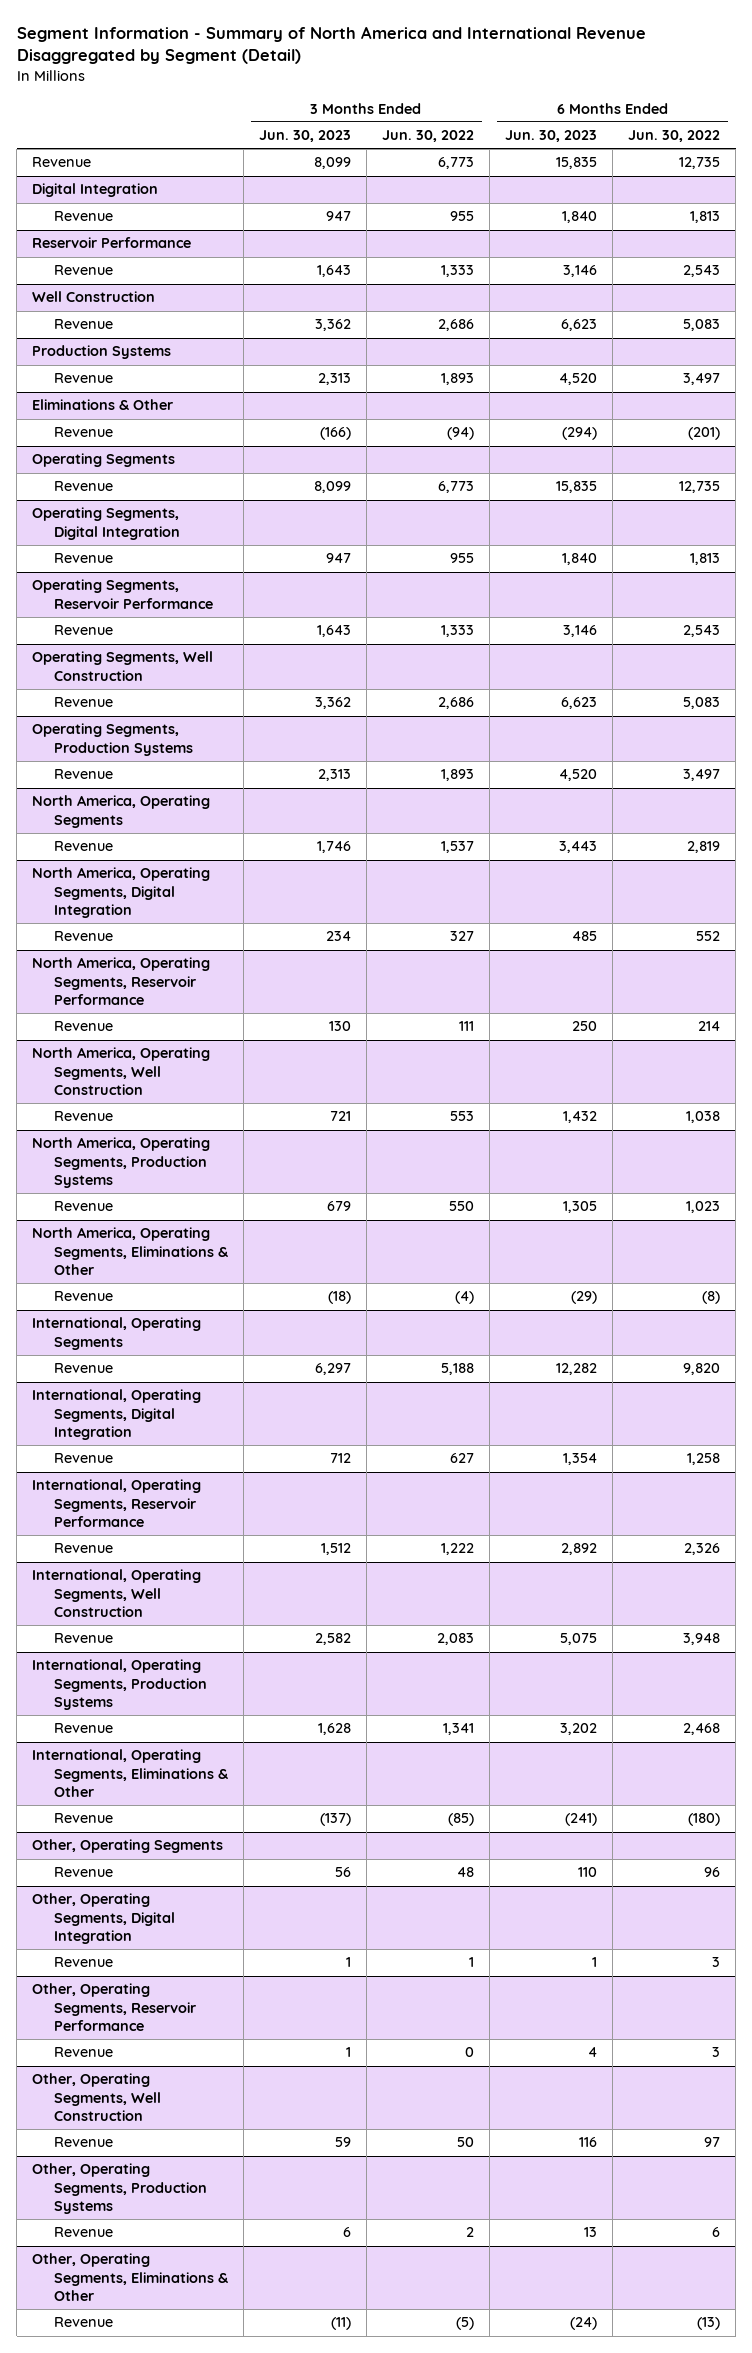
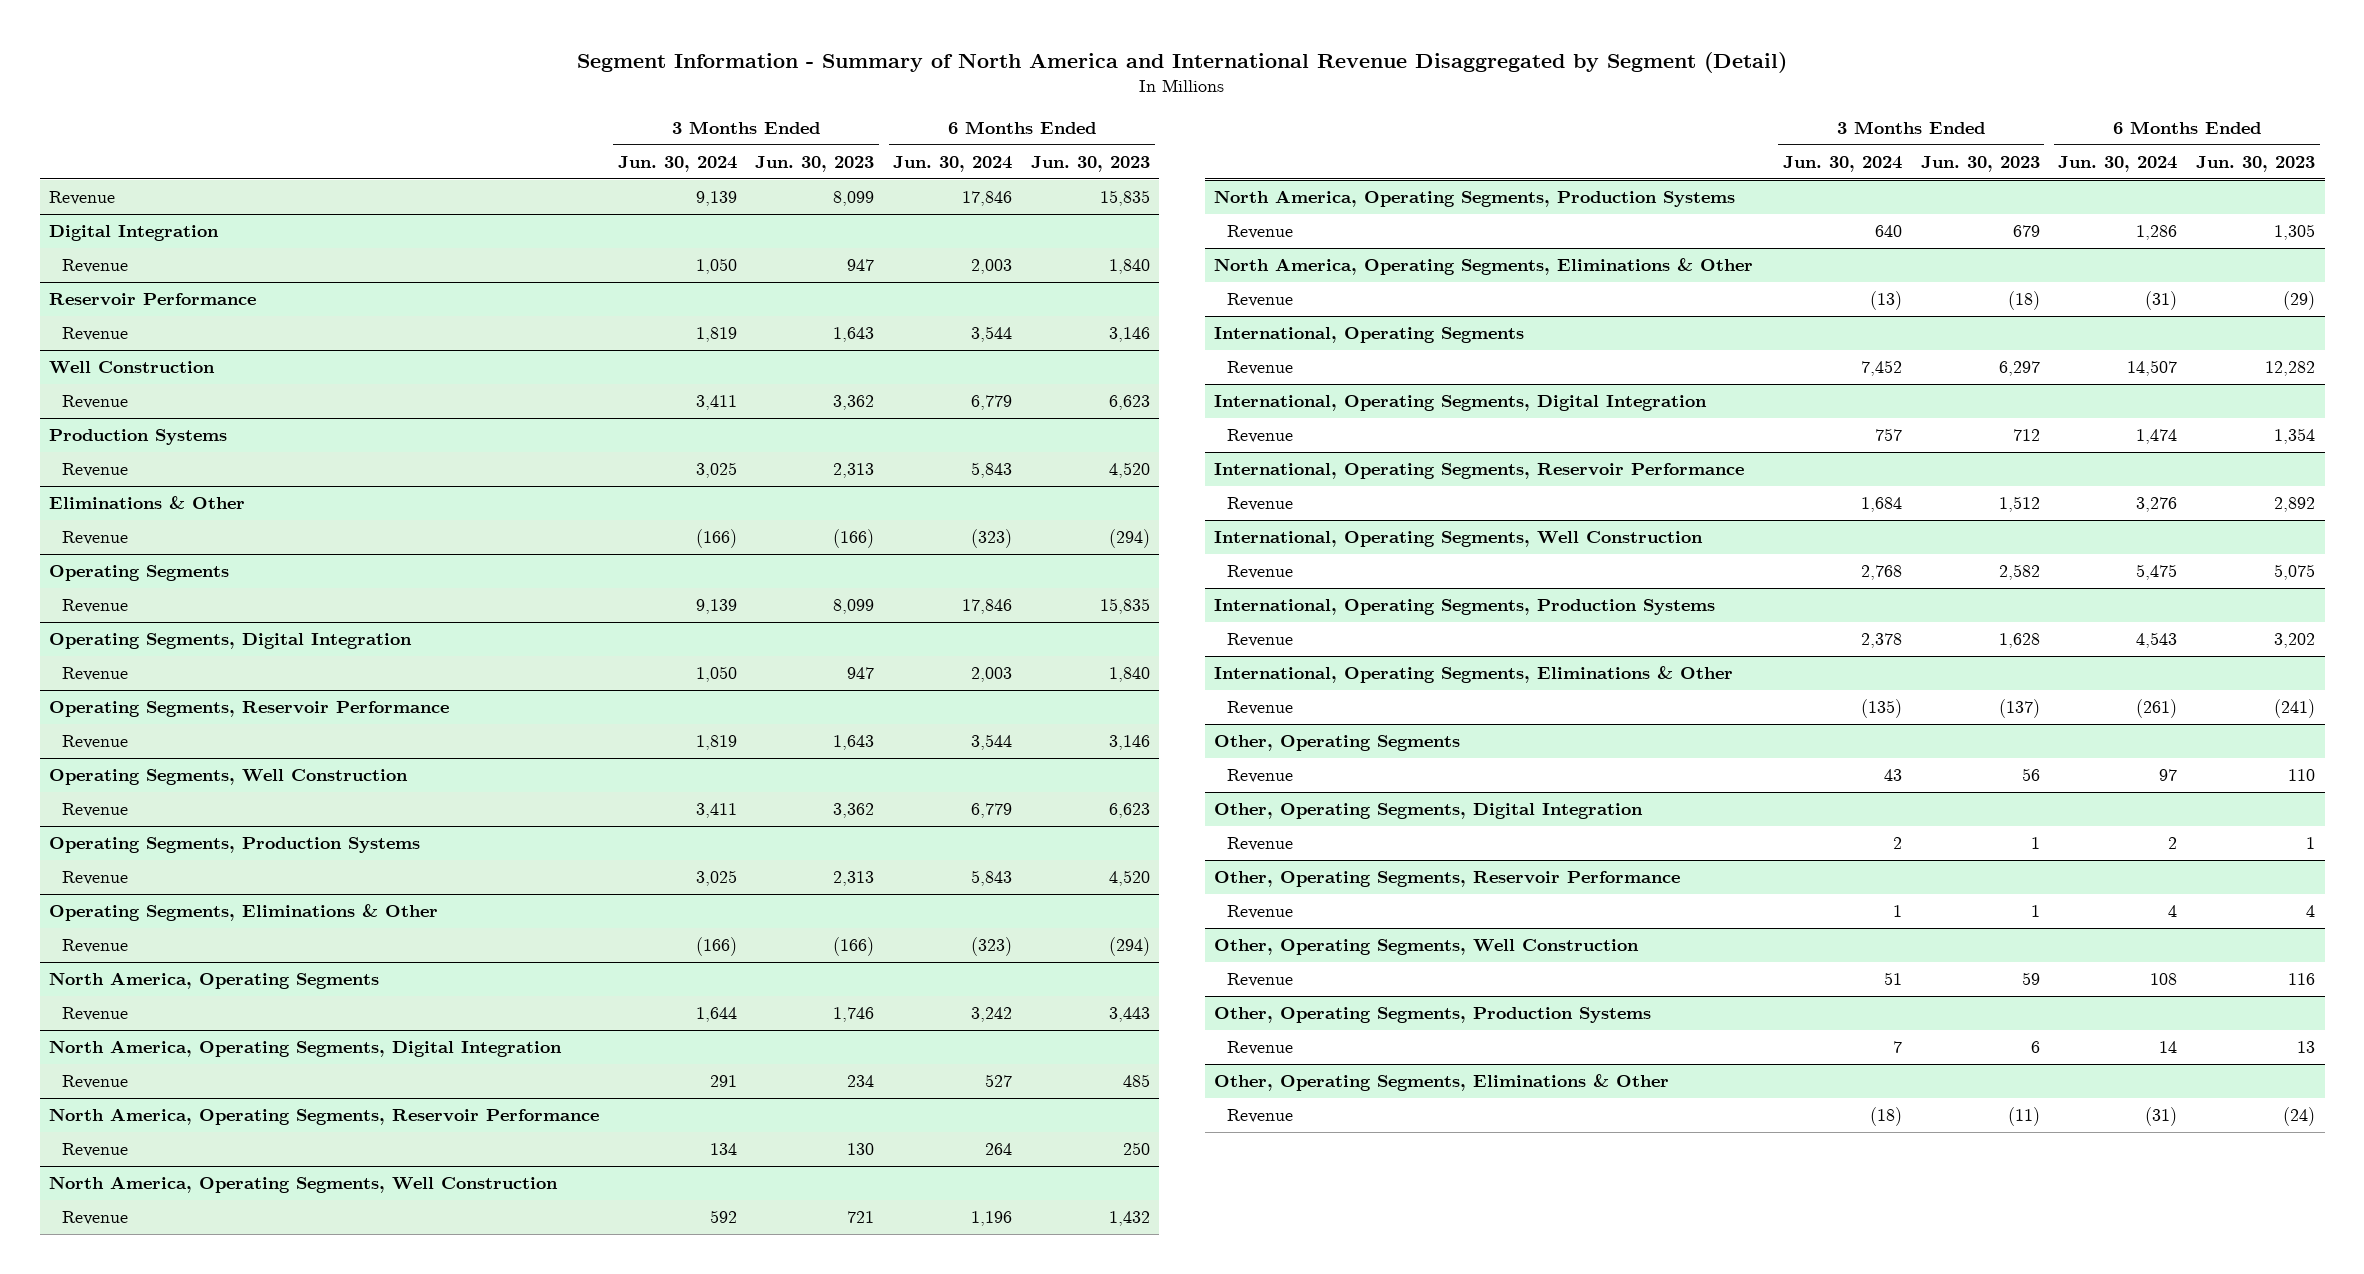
[381,130,474,143] Jun. 30, 2022 -> none
[628,130,721,143] Jun. 30, 2022 -> none
none -> [617,156,737,173] Jun. 30, 2024
none -> [893,156,1013,173] Jun. 30, 2024
none -> [48,904,438,922] Operating Segments, Eliminations & Other
none -> [61,939,128,954] Revenue

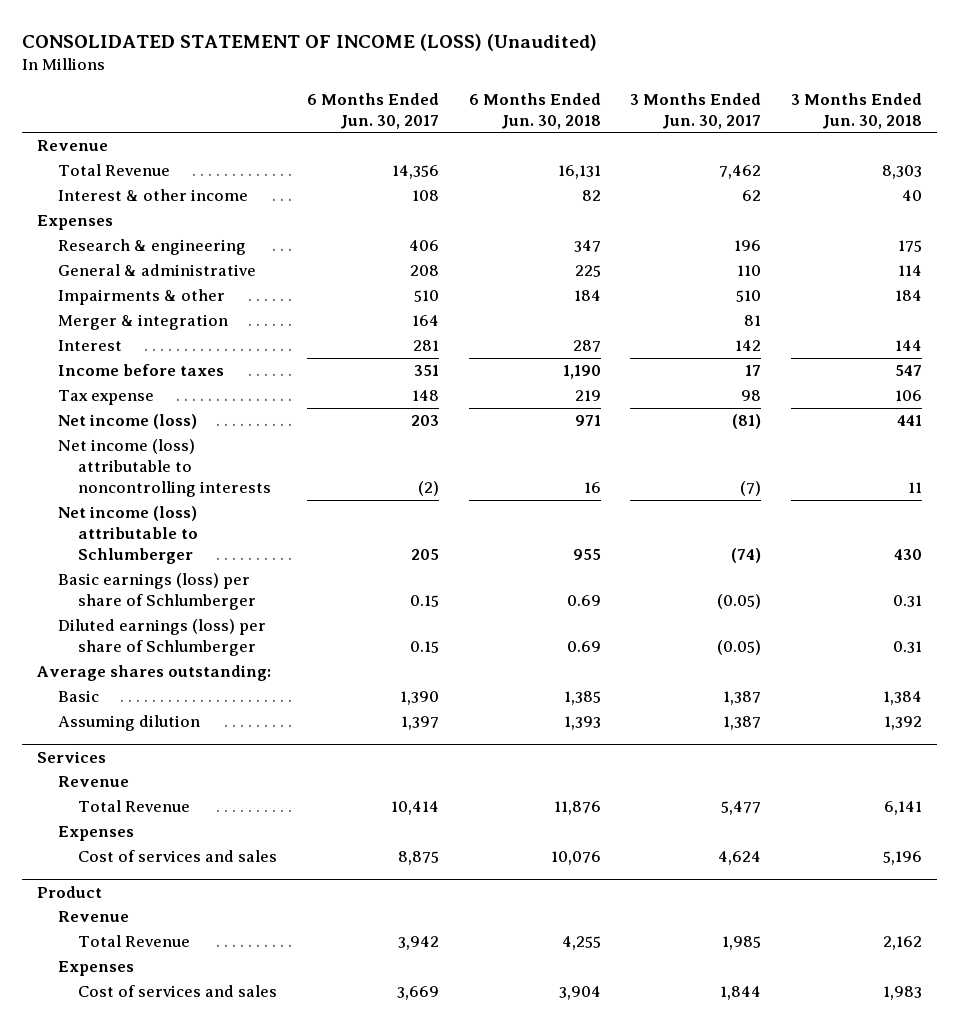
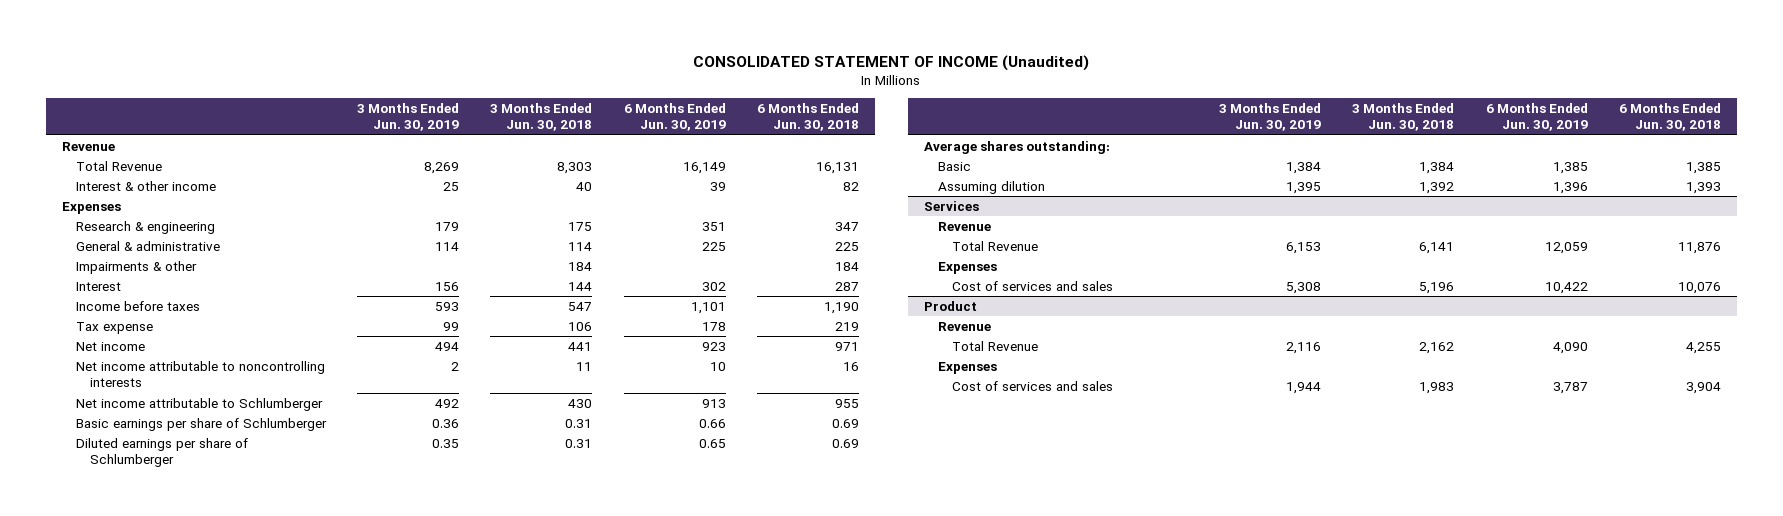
[22,33,598,51] CONSOLIDATED STATEMENT OF INCOME (LOSS) (Unaudited) -> [693,54,1090,71] CONSOLIDATED STATEMENT OF INCOME (Unaudited)
[306,92,439,129] 6 Months Ended Jun. 30, 2017 -> none
[630,92,762,129] 3 Months Ended Jun. 30, 2017 -> none
none -> [357,102,460,132] 3 Months Ended Jun. 30, 2019
none -> [623,102,726,132] 6 Months Ended Jun. 30, 2019
[57,314,228,331] Merger & integration -> none
[57,414,197,430] Net income (loss) -> [75,341,145,351] Net income
[57,439,272,497] Net income (loss) attributable to noncontrolling interests -> [75,360,325,388] Net income attributable to noncontrolling interests
[57,506,199,564] Net income (loss) attributable to Schlumberger -> [75,397,323,411] Net income attributable to Schlumberger
[57,573,257,611] Basic earnings (loss) per share of Schlumberger -> [75,417,327,431] Basic earnings per share of Schlumberger
[57,619,266,657] Diluted earnings (loss) per share of Schlumberger -> [75,437,248,468] Diluted earnings per share of Schlumberger

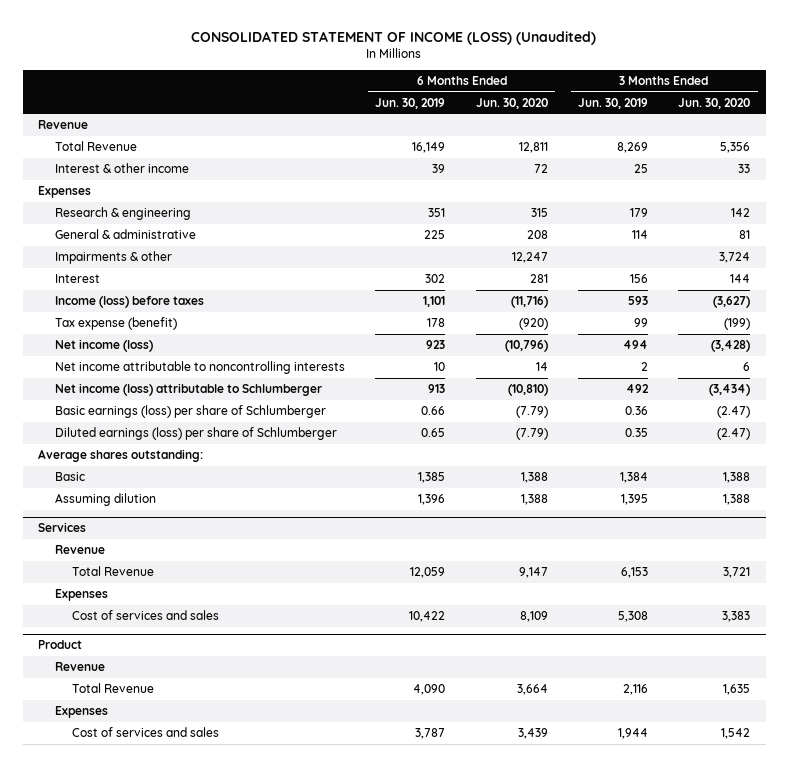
[693,54,1090,71] CONSOLIDATED STATEMENT OF INCOME (Unaudited) -> [191,30,597,45] CONSOLIDATED STATEMENT OF INCOME (LOSS) (Unaudited)
[490,102,593,132] 3 Months Ended Jun. 30, 2018 -> none
[757,102,860,132] 6 Months Ended Jun. 30, 2018 -> none
none -> [475,97,548,109] Jun. 30, 2020
none -> [678,97,751,109] Jun. 30, 2020
[75,300,200,311] Income before taxes -> [55,296,205,309] Income (loss) before taxes
[75,321,153,334] Tax expense -> [55,317,178,331] Tax expense (benefit)
[75,341,145,351] Net income -> [55,339,154,353] Net income (loss)
[75,397,323,411] Net income attributable to Schlumberger -> [55,383,323,397] Net income (loss) attributable to Schlumberger
[75,417,327,431] Basic earnings per share of Schlumberger -> [55,405,327,419] Basic earnings (loss) per share of Schlumberger
[75,437,248,468] Diluted earnings per share of Schlumberger -> [55,427,338,441] Diluted earnings (loss) per share of Schlumberger

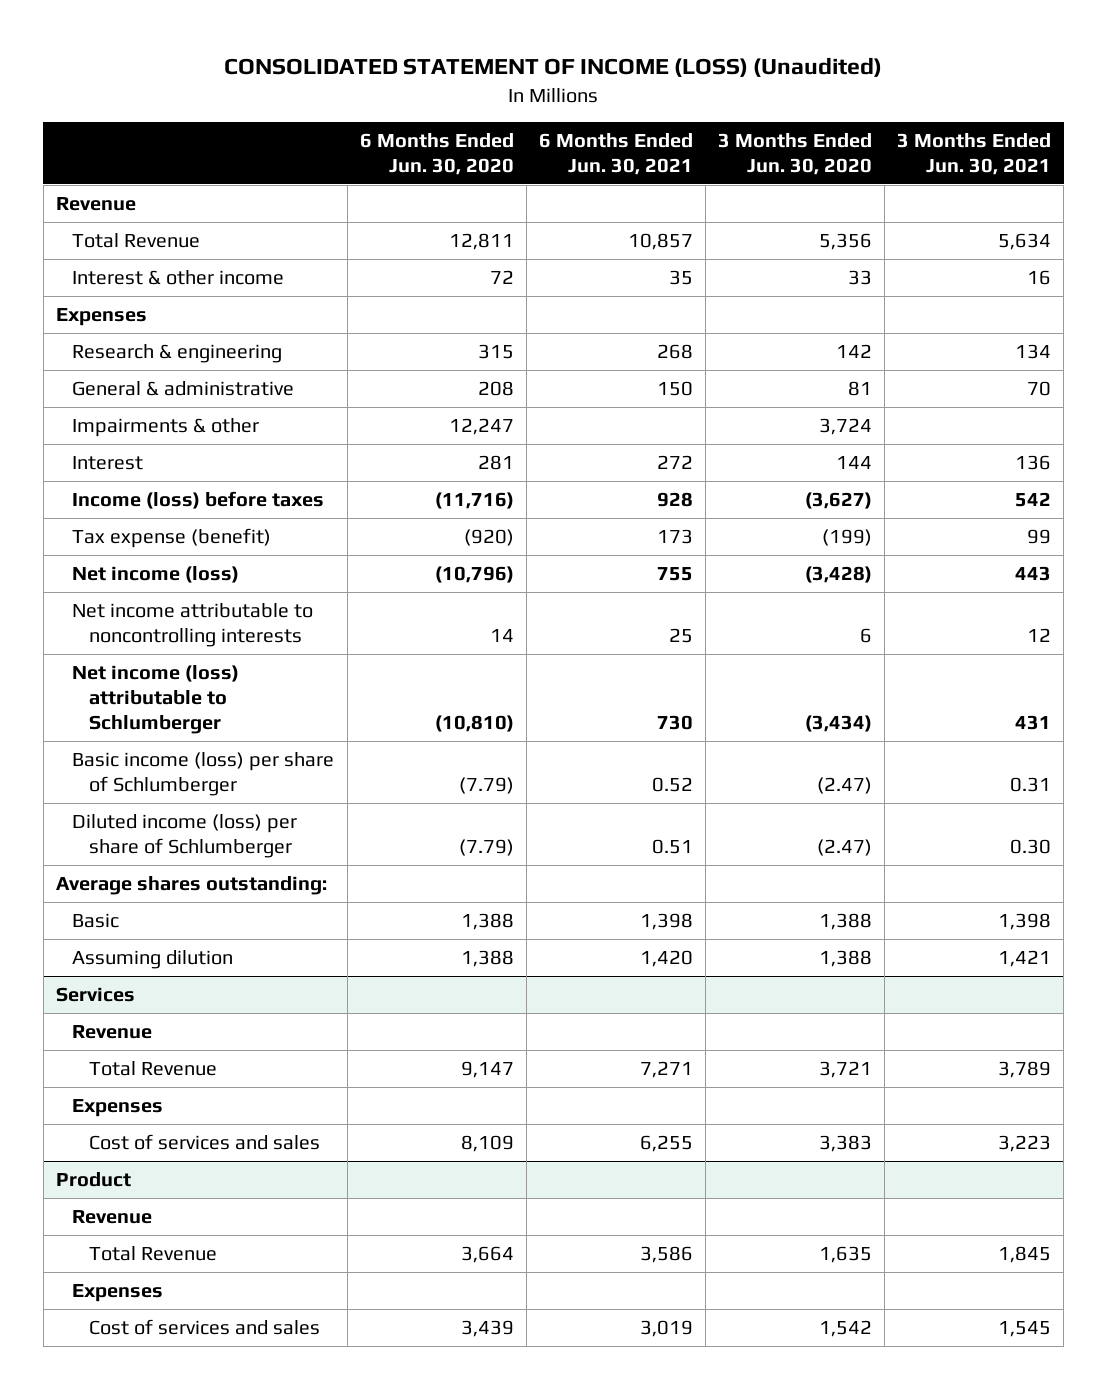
[375,97,446,109] Jun. 30, 2019 -> none
[578,97,649,109] Jun. 30, 2019 -> none
none -> [538,132,693,175] 6 Months Ended Jun. 30, 2021
none -> [897,132,1052,175] 3 Months Ended Jun. 30, 2021
[55,405,327,419] Basic earnings (loss) per share of Schlumberger -> [72,752,335,796] Basic income (loss) per share of Schlumberger
[55,427,338,441] Diluted earnings (loss) per share of Schlumberger -> [72,814,298,858] Diluted income (loss) per share of Schlumberger

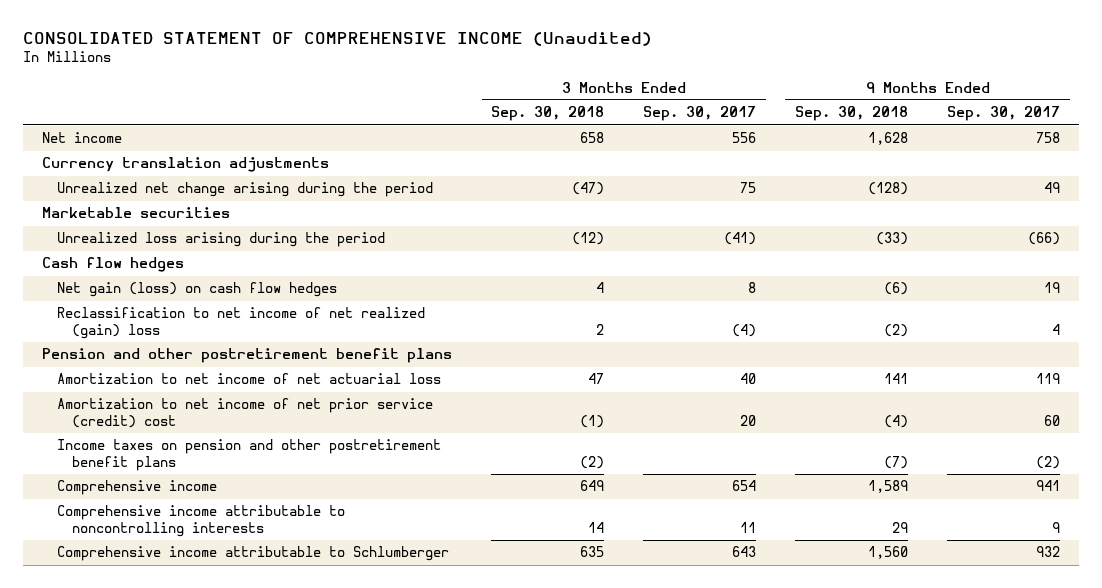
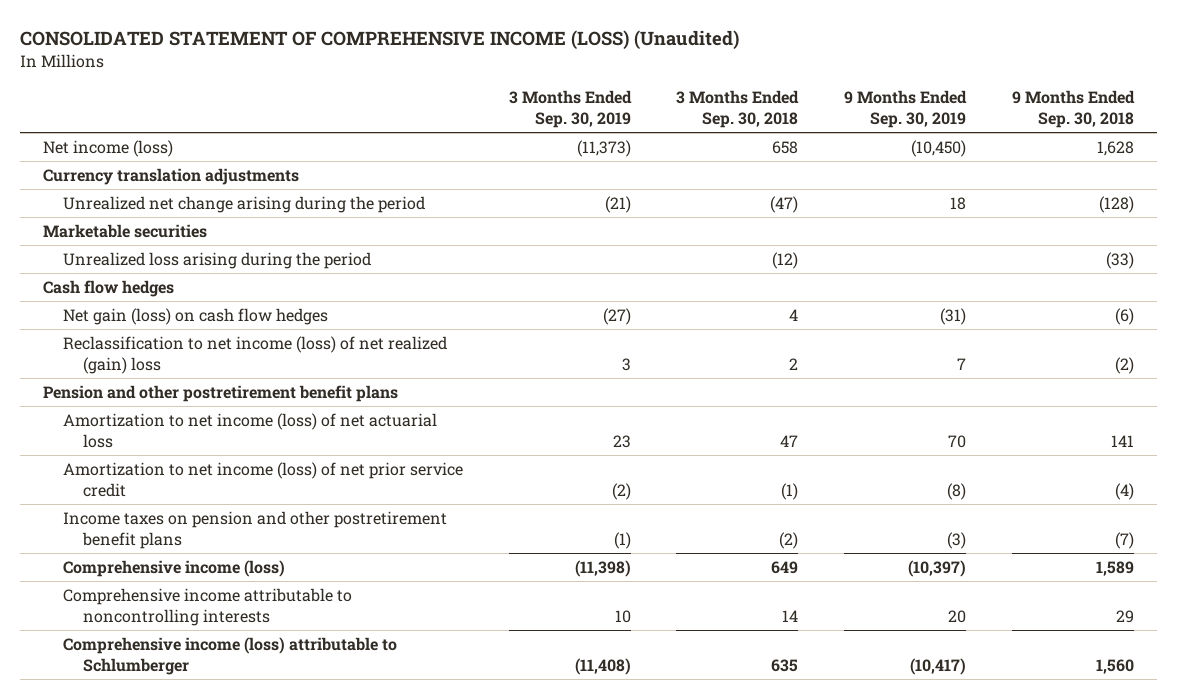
[22,31,652,46] CONSOLIDATED STATEMENT OF COMPREHENSIVE INCOME (Unaudited) -> [20,30,740,51] CONSOLIDATED STATEMENT OF COMPREHENSIVE INCOME (LOSS) (Unaudited)
[643,106,757,122] Sep. 30, 2017 -> none
[947,106,1061,122] Sep. 30, 2017 -> none
none -> [508,89,632,128] 3 Months Ended Sep. 30, 2019
none -> [843,89,967,128] 9 Months Ended Sep. 30, 2019
[42,132,123,144] Net income -> [43,139,174,157] Net income (loss)
[57,307,426,339] Reclassification to net income of net realized (gain) loss -> [62,335,447,374] Reclassification to net income (loss) of net realized (gain) loss
[57,373,442,385] Amortization to net income of net actuarial loss -> [62,412,437,448] Amortization to net income (loss) of net actuarial loss
[57,398,434,428] Amortization to net income of net prior service (credit) cost -> [62,461,463,497] Amortization to net income (loss) of net prior service credit
[57,480,218,496] Comprehensive income -> [62,559,285,577] Comprehensive income (loss)
[57,546,450,562] Comprehensive income attributable to Schlumberger -> [62,636,397,675] Comprehensive income (loss) attributable to Schlumberger

